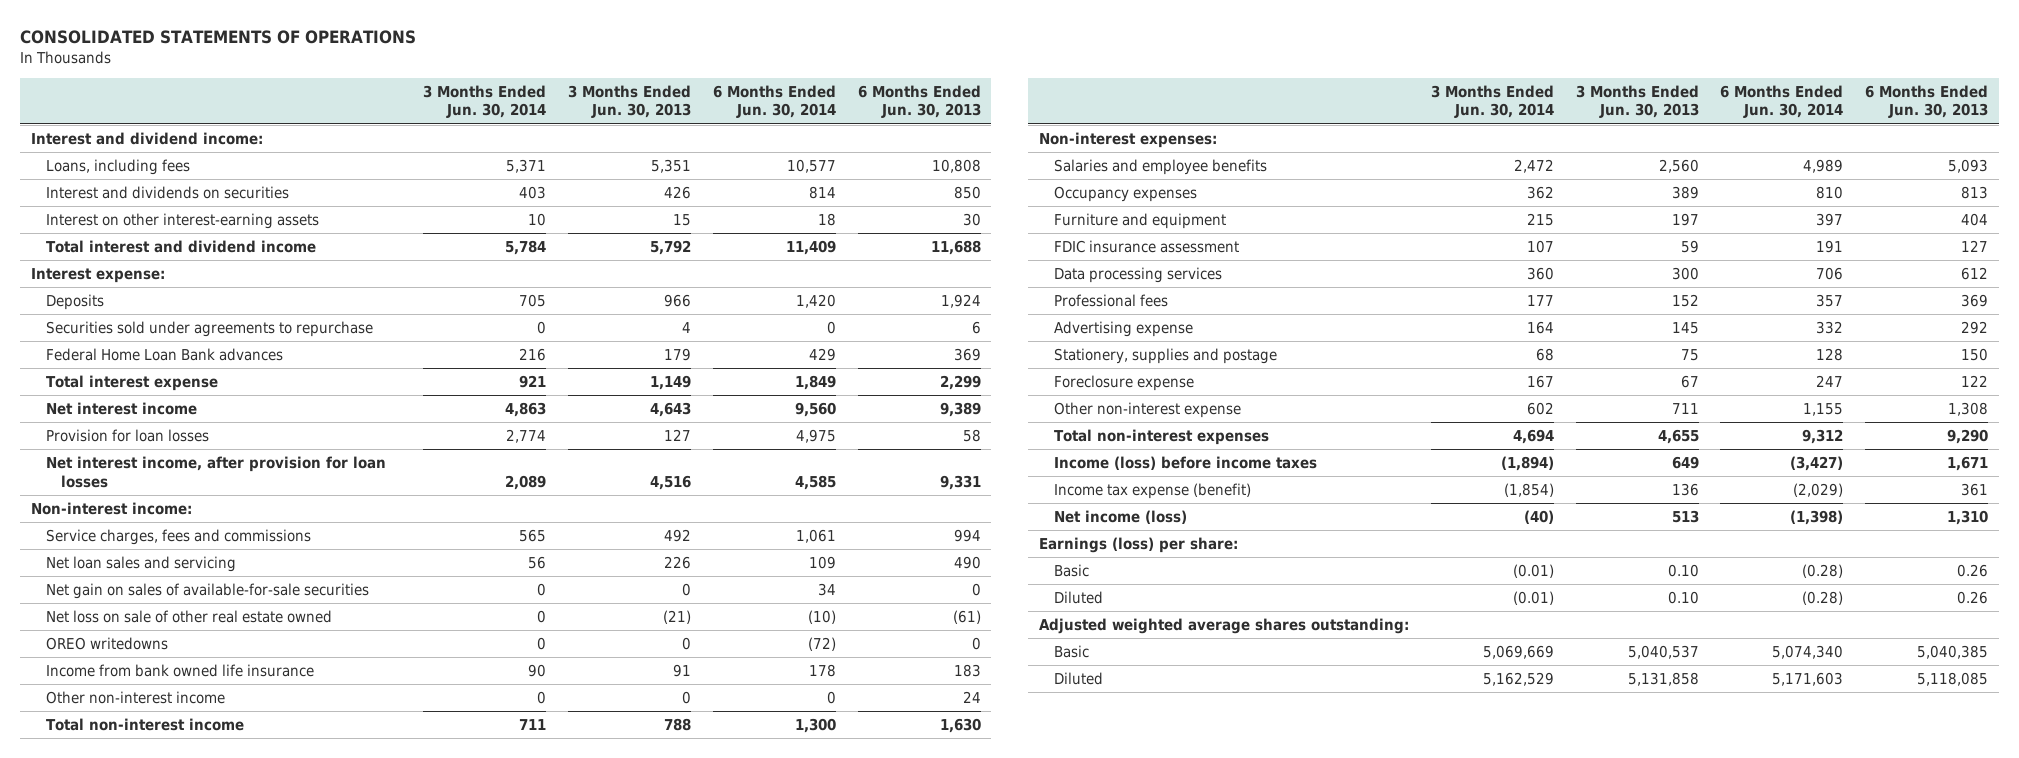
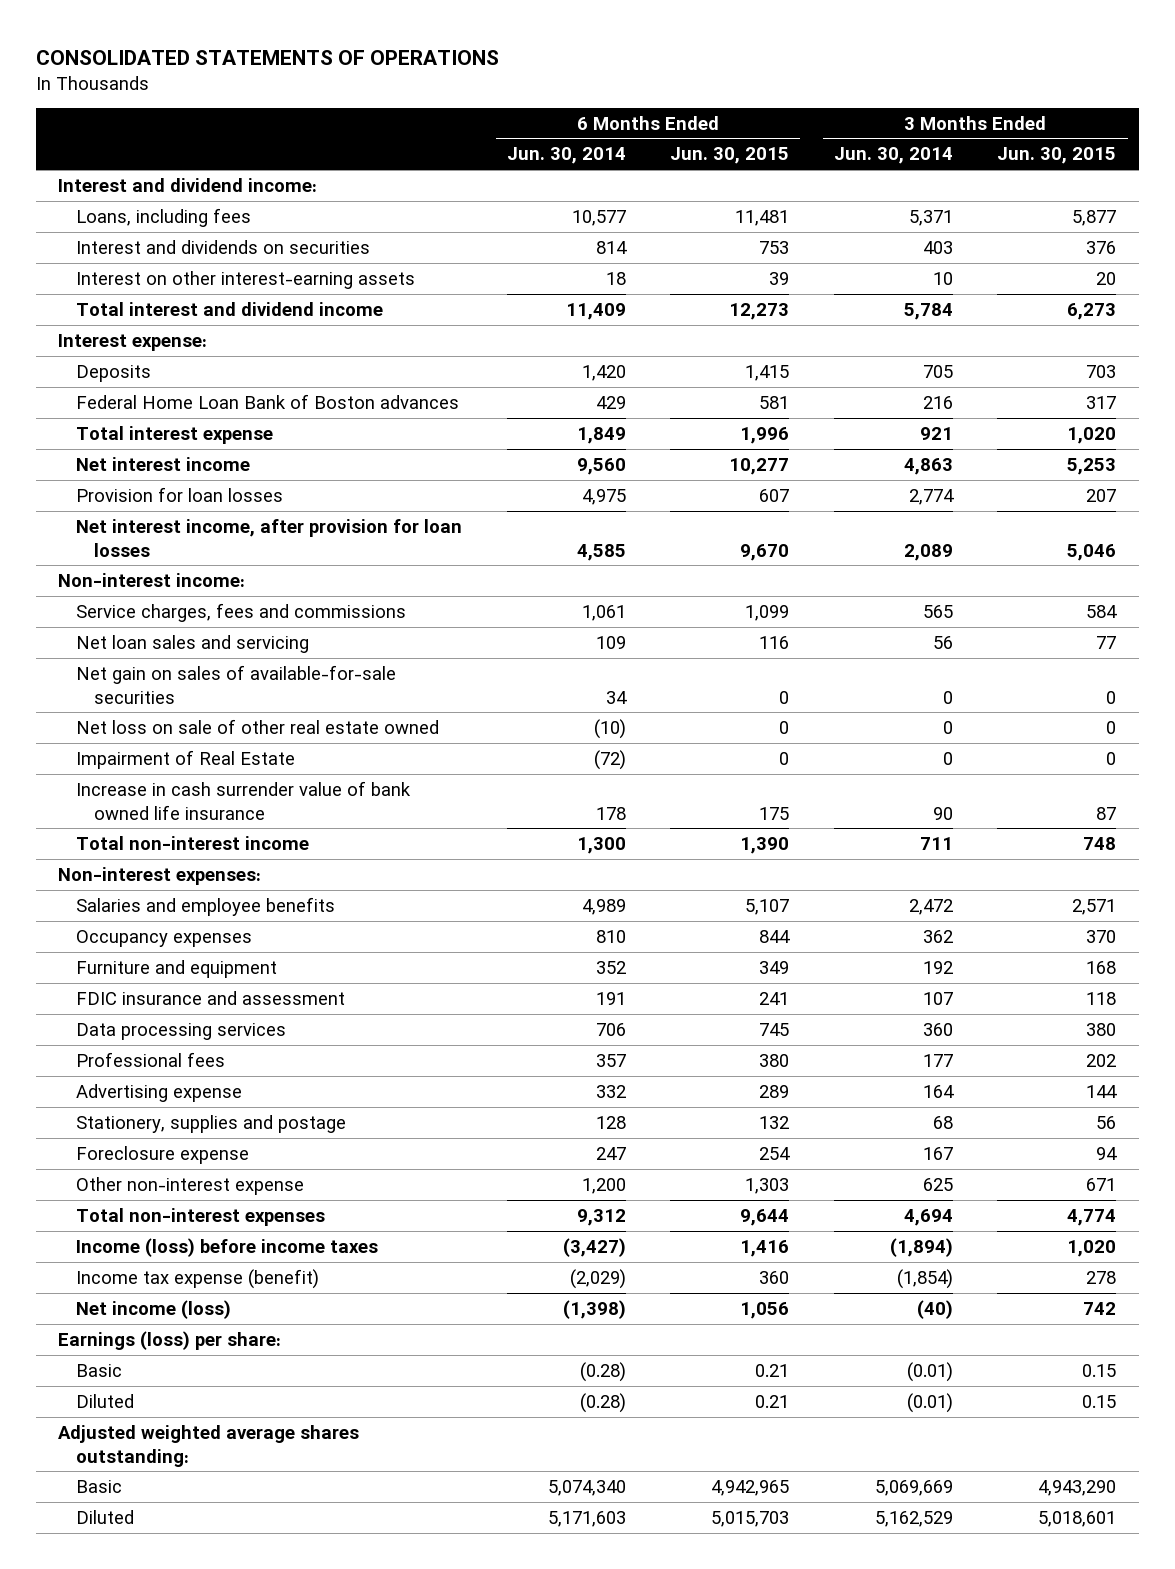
[567,84,691,119] 3 Months Ended Jun. 30, 2013 -> none
[857,84,981,119] 6 Months Ended Jun. 30, 2013 -> none
none -> [670,147,790,165] Jun. 30, 2015
none -> [997,147,1117,165] Jun. 30, 2015
[46,321,374,338] Securities sold under agreements to repurchase -> none
[46,348,284,362] Federal Home Loan Bank advances -> [76,393,460,409] Federal Home Loan Bank of Boston advances
[46,691,226,705] Other non-interest income -> none
[46,637,169,651] OREO writedowns -> [76,749,296,769] Impairment of Real Estate
[46,664,315,678] Income from bank owned life insurance -> [76,780,412,820] Increase in cash surrender value of bank owned life insurance
[1526,213,1554,227] 215 -> [922,960,953,974] 192
[1816,213,1844,227] 397 -> [595,960,626,974] 352
[1053,240,1239,254] FDIC insurance assessment -> [76,990,346,1005] FDIC insurance and assessment
[1526,402,1554,416] 602 -> [922,1177,953,1191] 625
[1803,403,1844,417] 1,155 -> [581,1177,626,1194] 1,200

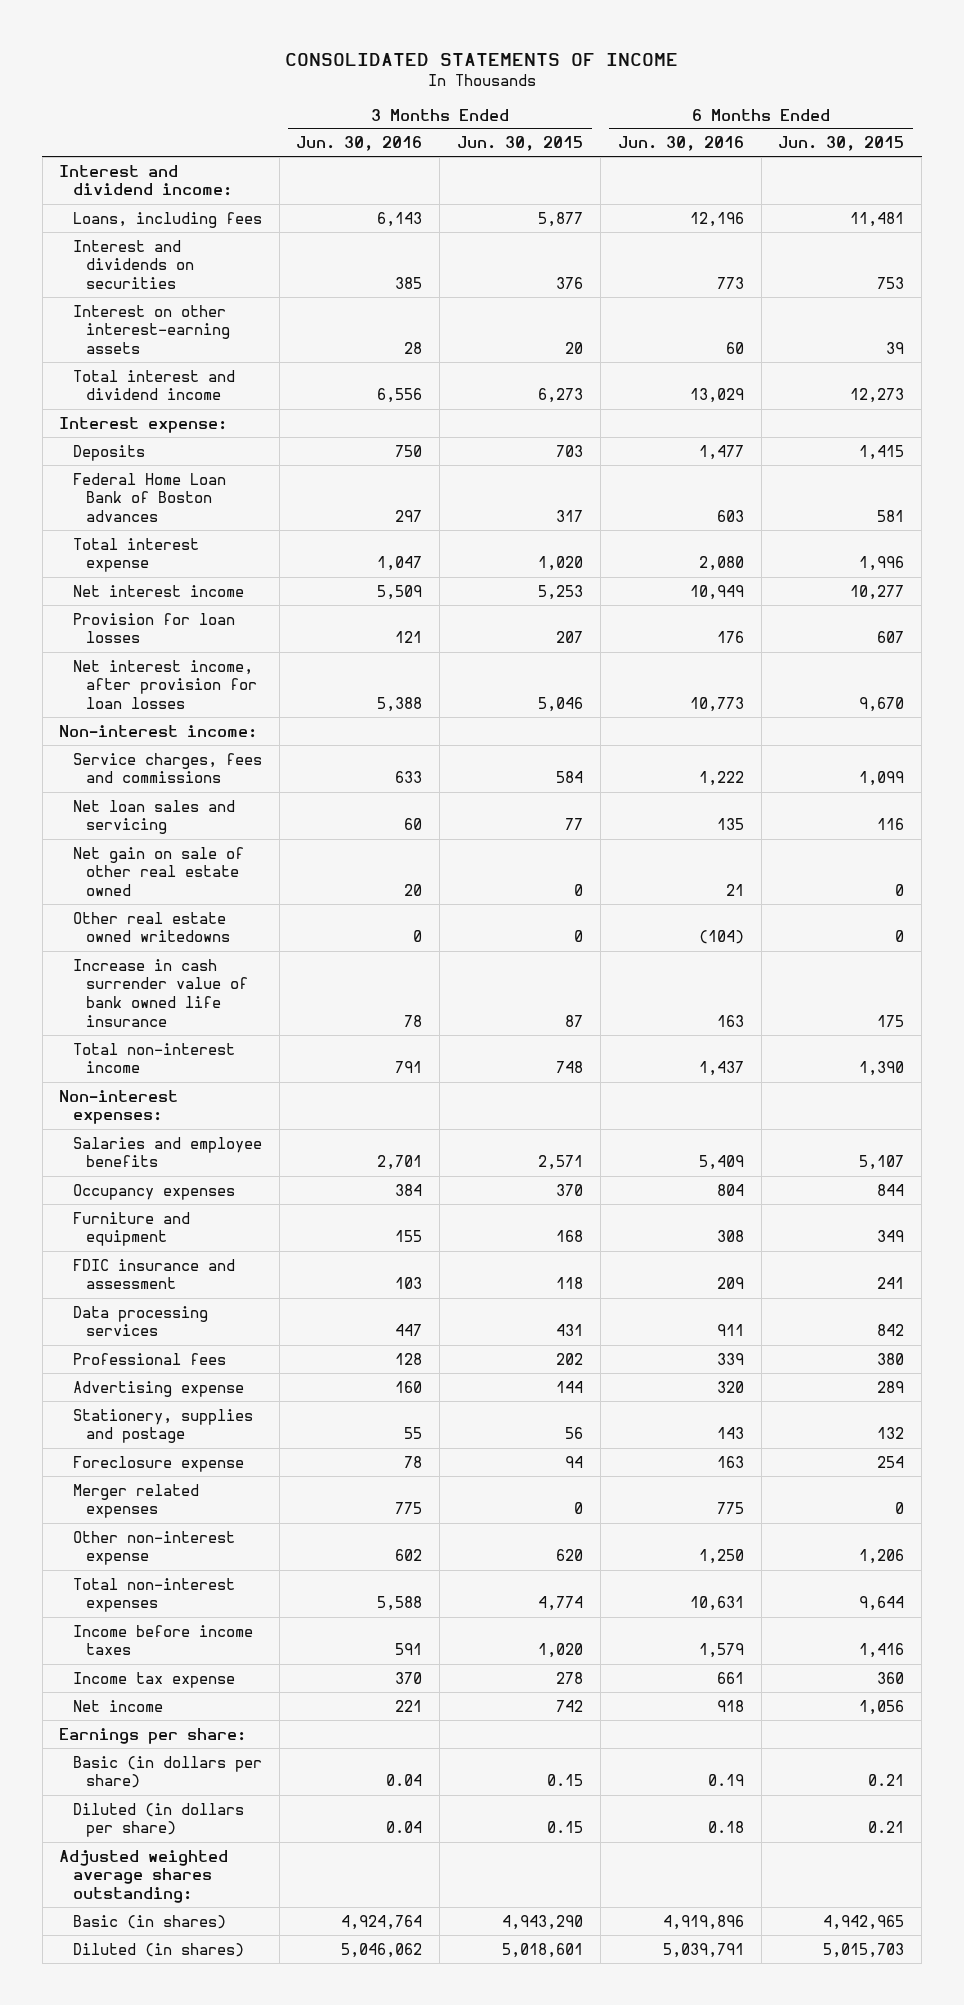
[36,49,500,65] CONSOLIDATED STATEMENTS OF OPERATIONS -> [284,52,678,66] CONSOLIDATED STATEMENTS OF INCOME
[506,147,626,165] Jun. 30, 2014 -> none
[833,147,953,165] Jun. 30, 2014 -> none
none -> [296,136,423,152] Jun. 30, 2016
none -> [617,136,744,152] Jun. 30, 2016
[76,664,397,704] Net gain on sales of available-for-sale securities -> none
[76,718,440,734] Net loss on sale of other real estate owned -> [72,846,244,897] Net gain on sale of other real estate owned
[76,749,296,769] Impairment of Real Estate -> [72,911,230,943] Other real estate owned writedowns
[759,1022,790,1036] 745 -> [877,1324,905,1337] 842
[1086,1022,1117,1036] 380 -> [556,1324,584,1337] 431
none -> [72,1483,199,1519] Merger related expenses
[745,1177,790,1194] 1,303 -> [859,1549,905,1565] 1,206
[1086,1177,1117,1191] 671 -> [556,1549,584,1562] 620
[76,1237,379,1257] Income (loss) before income taxes -> [72,1624,253,1656] Income before income taxes
[76,1268,320,1289] Income tax expense (benefit) -> [72,1671,235,1688] Income tax expense
[76,1299,232,1319] Net income (loss) -> [72,1699,163,1712] Net income
[58,1330,282,1350] Earnings (loss) per share: -> [59,1727,247,1744] Earnings per share:
[76,1363,123,1377] Basic -> [72,1755,262,1789] Basic (in dollars per share)
[76,1393,135,1408] Diluted -> [72,1802,244,1838] Diluted (in dollars per share)
[76,1479,123,1493] Basic -> [72,1914,226,1929] Basic (in shares)
[76,1509,135,1524] Diluted -> [72,1942,244,1957] Diluted (in shares)

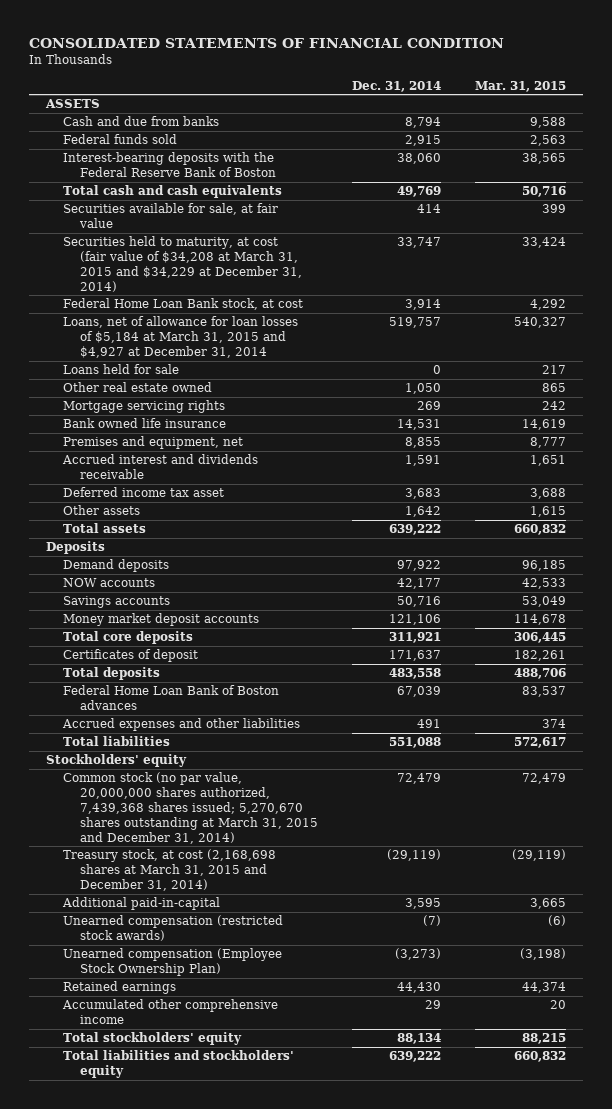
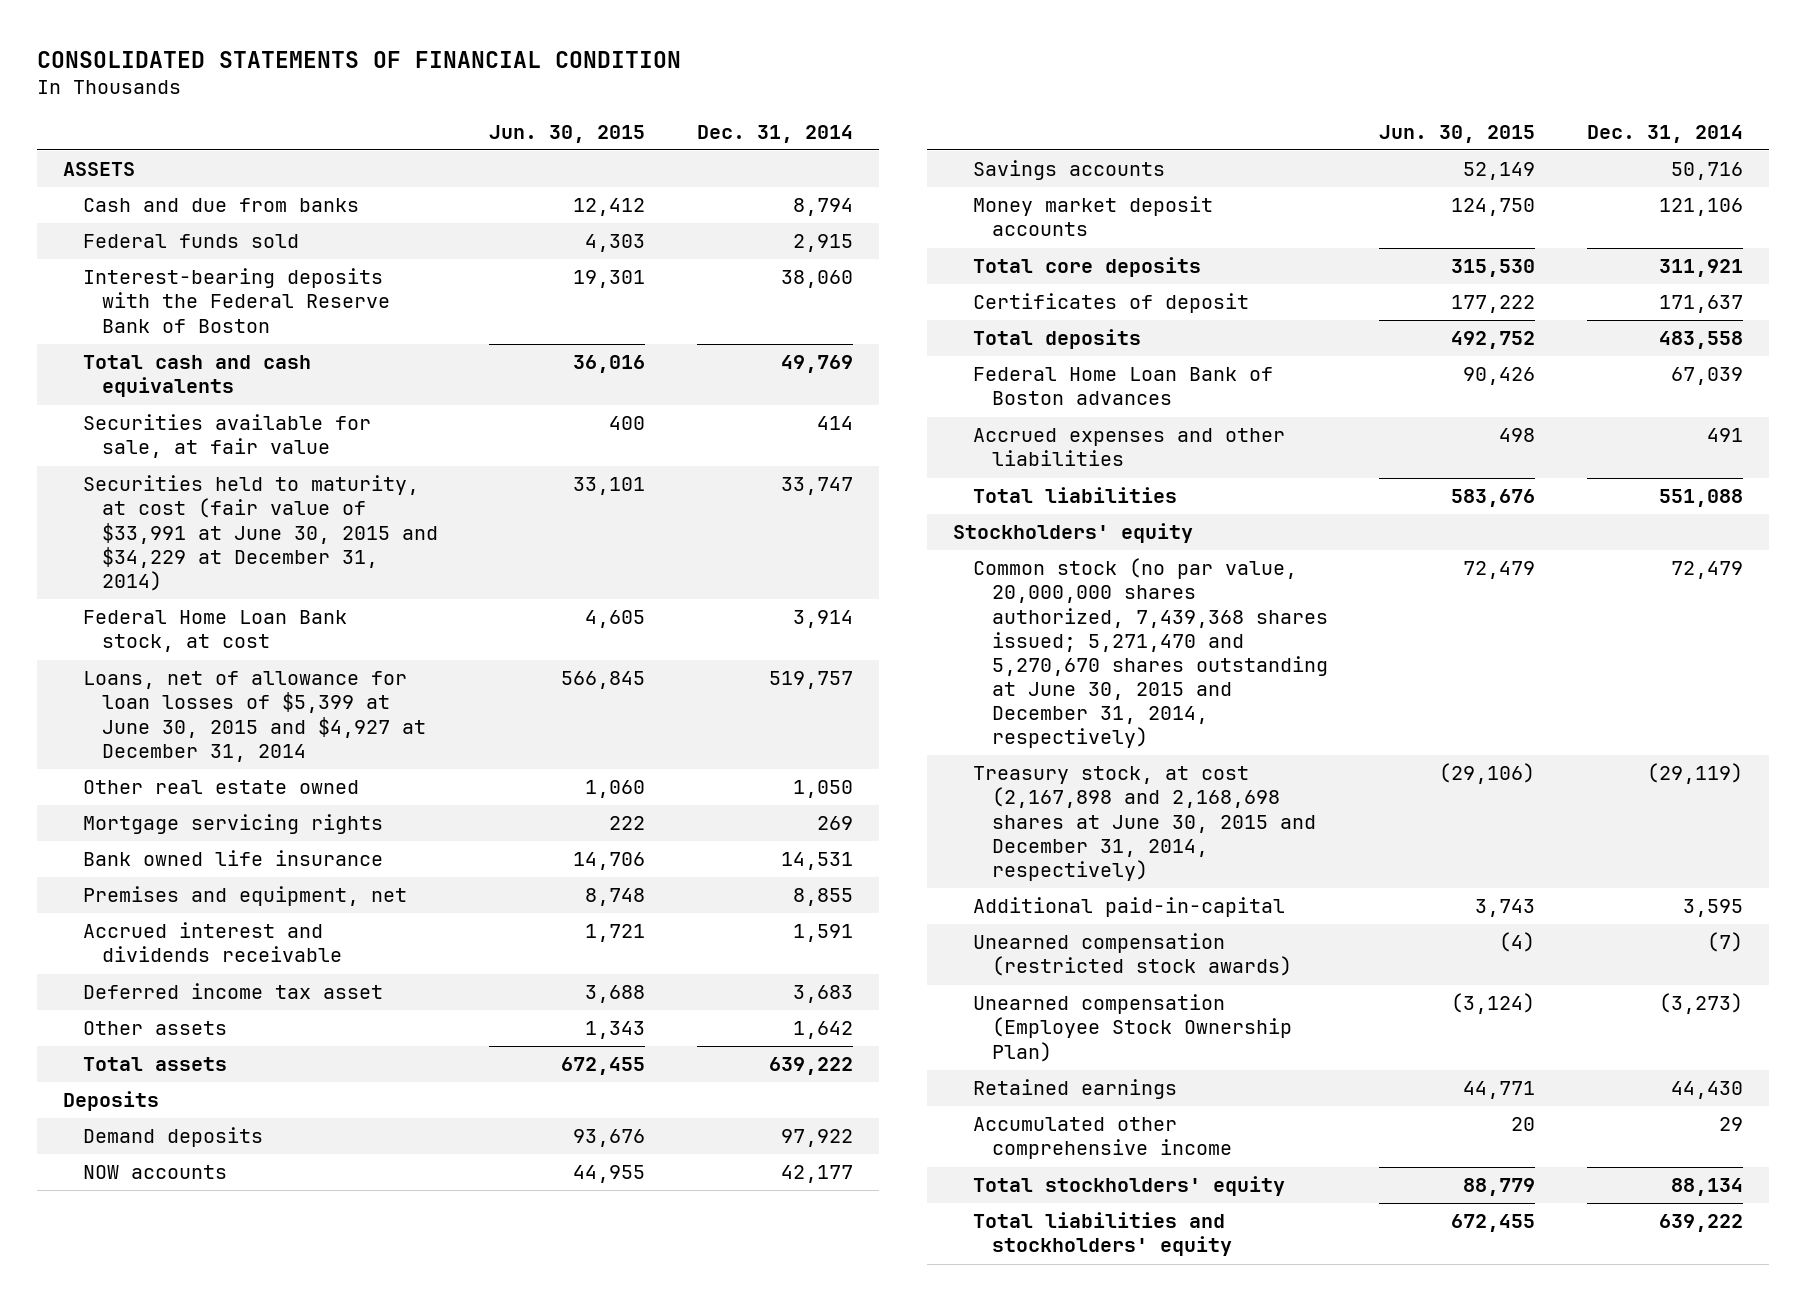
[475,80,567,92] Mar. 31, 2015 -> none
none -> [489,124,646,143] Jun. 30, 2015
[63,236,303,292] Securities held to maturity, at cost (fair value of $34,208 at March 31, 2015 and $34,229 at December 31, 2014) -> [82,475,438,591] Securities held to maturity, at cost (fair value of $33,991 at June 30, 2015 and $34,229 at December 31, 2014)
[63,364,180,375] Loans held for sale -> none
[63,316,299,359] Loans, net of allowance for loan losses of $5,184 at March 31, 2015 and $4,927 at December 31, 2014 -> [82,671,426,762] Loans, net of allowance for loan losses of $5,399 at June 30, 2015 and $4,927 at December 31, 2014
[63,772,319,844] Common stock (no par value, 20,000,000 shares authorized, 7,439,368 shares issued; 5,270,670 shares outstanding at March 31, 2015 and December 31, 2014) -> [972,558,1328,749] Common stock (no par value, 20,000,000 shares authorized, 7,439,368 shares issued; 5,271,470 and 5,270,670 shares outstanding at June 30, 2015 and December 31, 2014, respectively)
[63,849,277,892] Treasury stock, at cost (2,168,698 shares at March 31, 2015 and December 31, 2014) -> [972,766,1316,881] Treasury stock, at cost (2,167,898 and 2,168,698 shares at June 30, 2015 and December 31, 2014, respectively)

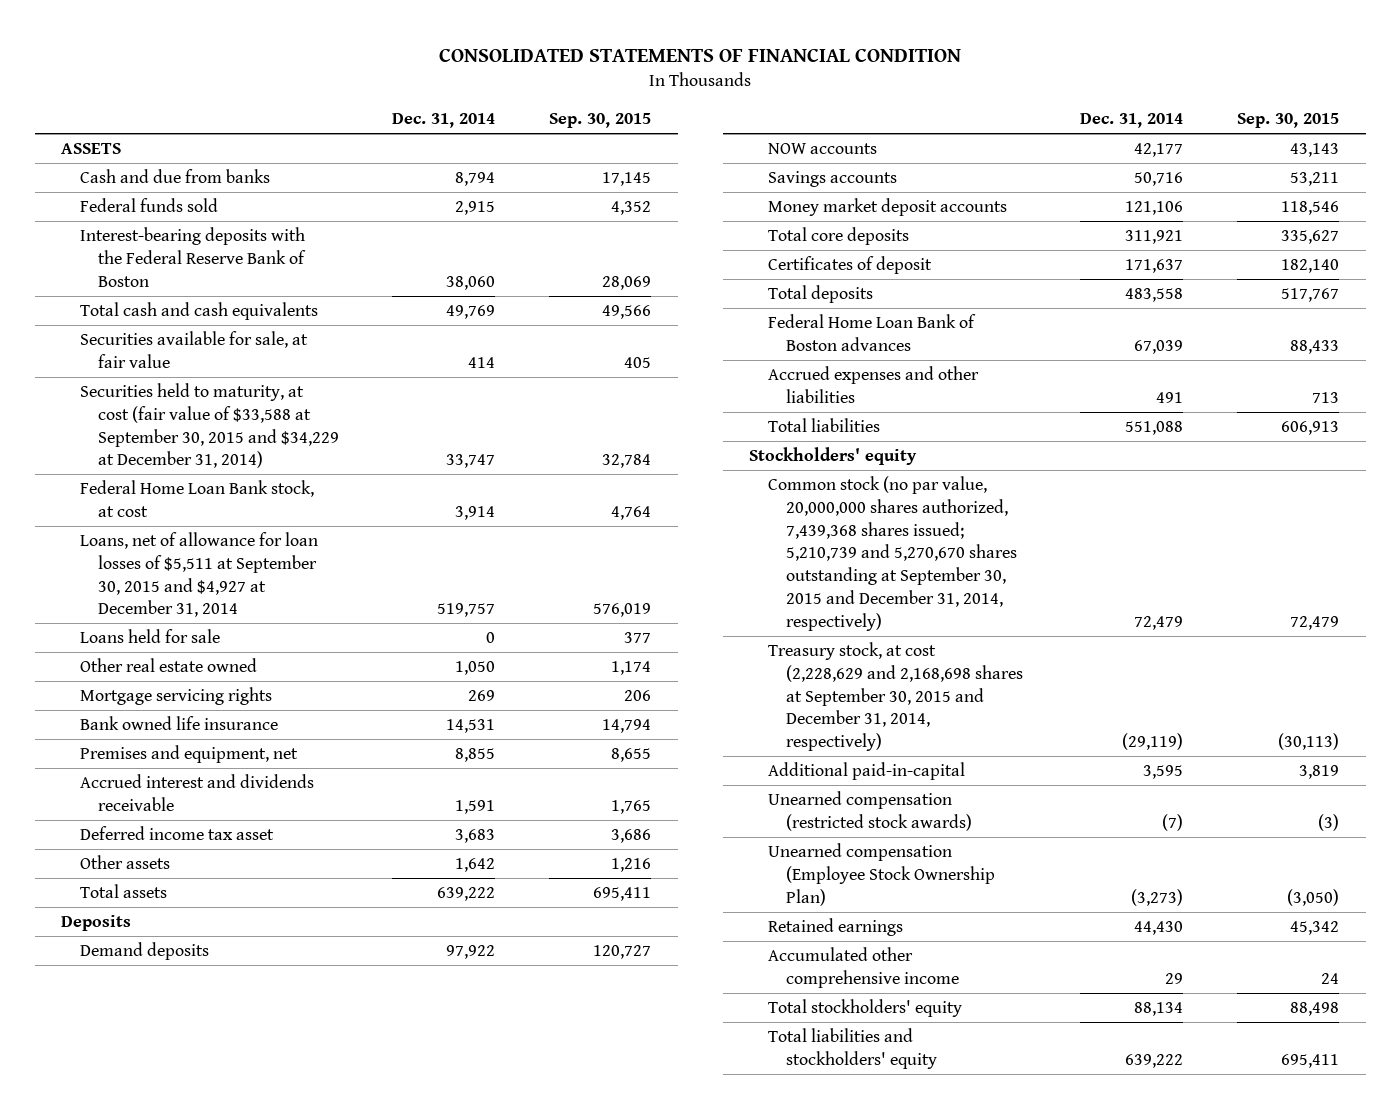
[489,124,646,143] Jun. 30, 2015 -> none
none -> [549,113,652,129] Sep. 30, 2015
[82,475,438,591] Securities held to maturity, at cost (fair value of $33,991 at June 30, 2015 and $34,229 at December 31, 2014) -> [79,383,339,469] Securities held to maturity, at cost (fair value of $33,588 at September 30, 2015 and $34,229 at December 31, 2014)
[82,671,426,762] Loans, net of allowance for loan losses of $5,399 at June 30, 2015 and $4,927 at December 31, 2014 -> [79,532,318,618] Loans, net of allowance for loan losses of $5,511 at September 30, 2015 and $4,927 at December 31, 2014
none -> [79,629,220,644] Loans held for sale
[972,558,1328,749] Common stock (no par value, 20,000,000 shares authorized, 7,439,368 shares issued; 5,271,470 and 5,270,670 shares outstanding at June 30, 2015 and December 31, 2014, respectively) -> [767,476,1017,631] Common stock (no par value, 20,000,000 shares authorized, 7,439,368 shares issued; 5,210,739 and 5,270,670 shares outstanding at September 30, 2015 and December 31, 2014, respectively)
[972,766,1316,881] Treasury stock, at cost (2,167,898 and 2,168,698 shares at June 30, 2015 and December 31, 2014, respectively) -> [767,642,1023,752] Treasury stock, at cost (2,228,629 and 2,168,698 shares at September 30, 2015 and December 31, 2014, respectively)

